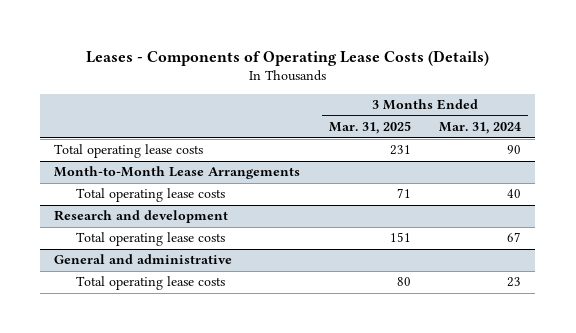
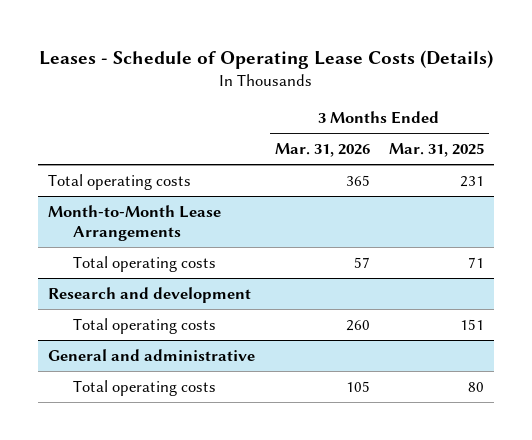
[85,49,489,66] Leases - Components of Operating Lease Costs (Details) -> [39,49,494,69] Leases - Schedule of Operating Lease Costs (Details)
[439,122,522,135] Mar. 31, 2024 -> none
none -> [274,143,370,158] Mar. 31, 2026
[54,144,204,159] Total operating lease costs -> [47,173,191,190] Total operating costs
[75,188,225,203] Total operating lease costs -> [72,255,216,272] Total operating costs
[75,232,225,247] Total operating lease costs -> [72,317,216,334] Total operating costs
[75,276,225,291] Total operating lease costs -> [72,379,216,396] Total operating costs

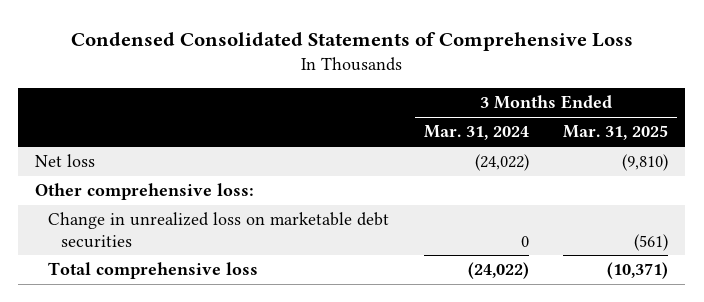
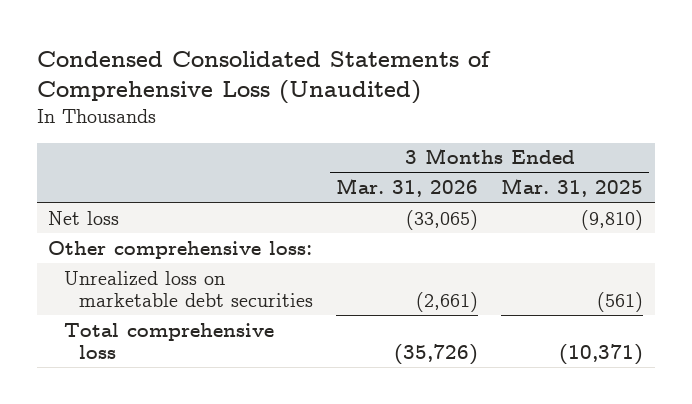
[70,31,633,51] Condensed Consolidated Statements of Comprehensive Loss -> [36,50,491,105] Condensed Consolidated Statements of Comprehensive Loss (Unaudited)
[423,125,529,141] Mar. 31, 2024 -> none
none -> [336,177,479,197] Mar. 31, 2026
[48,212,390,248] Change in unrealized loss on marketable debt securities -> [63,270,313,308] Unrealized loss on marketable debt securities

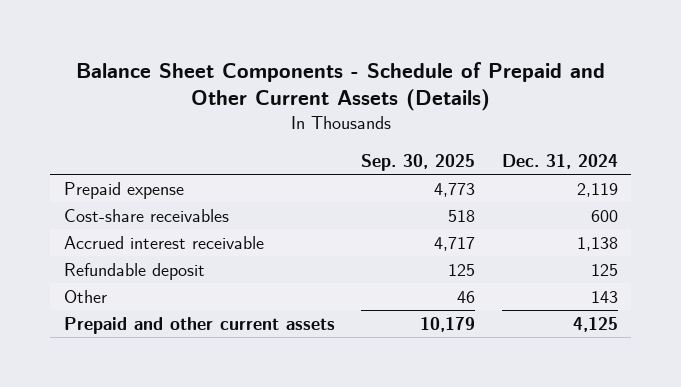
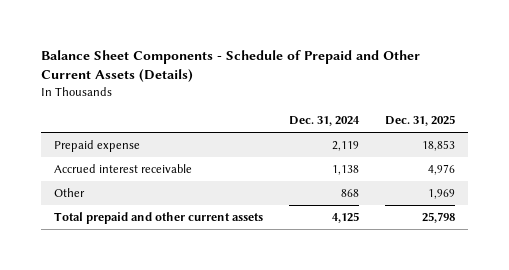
[361,154,476,172] Sep. 30, 2025 -> none
none -> [384,115,455,127] Dec. 31, 2025
[63,208,229,222] Cost-share receivables -> none
[63,262,205,280] Refundable deposit -> none
[590,290,618,303] 143 -> [340,189,359,198] 868
[63,316,335,334] Prepaid and other current assets -> [53,212,263,225] Total prepaid and other current assets

